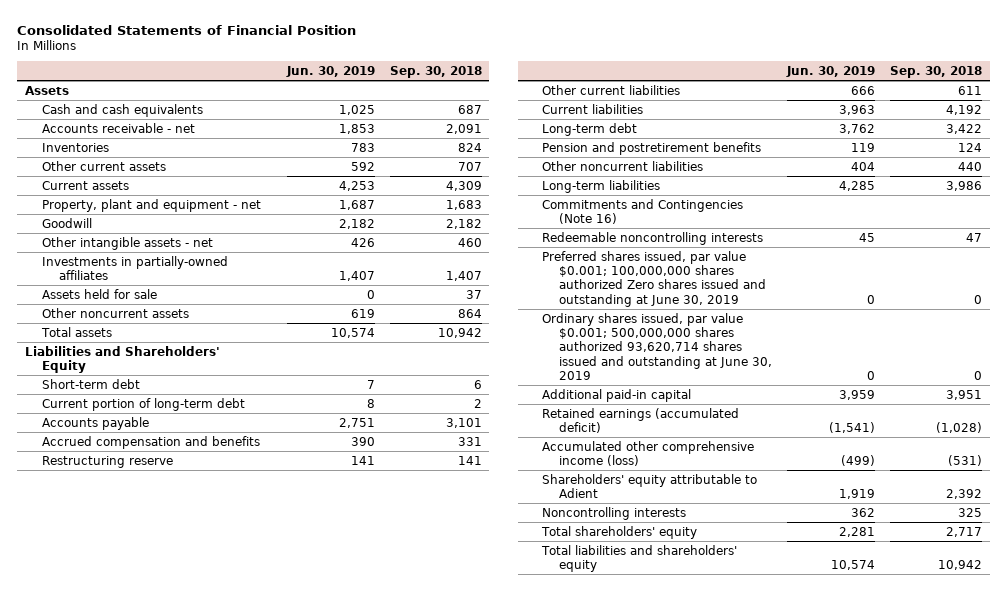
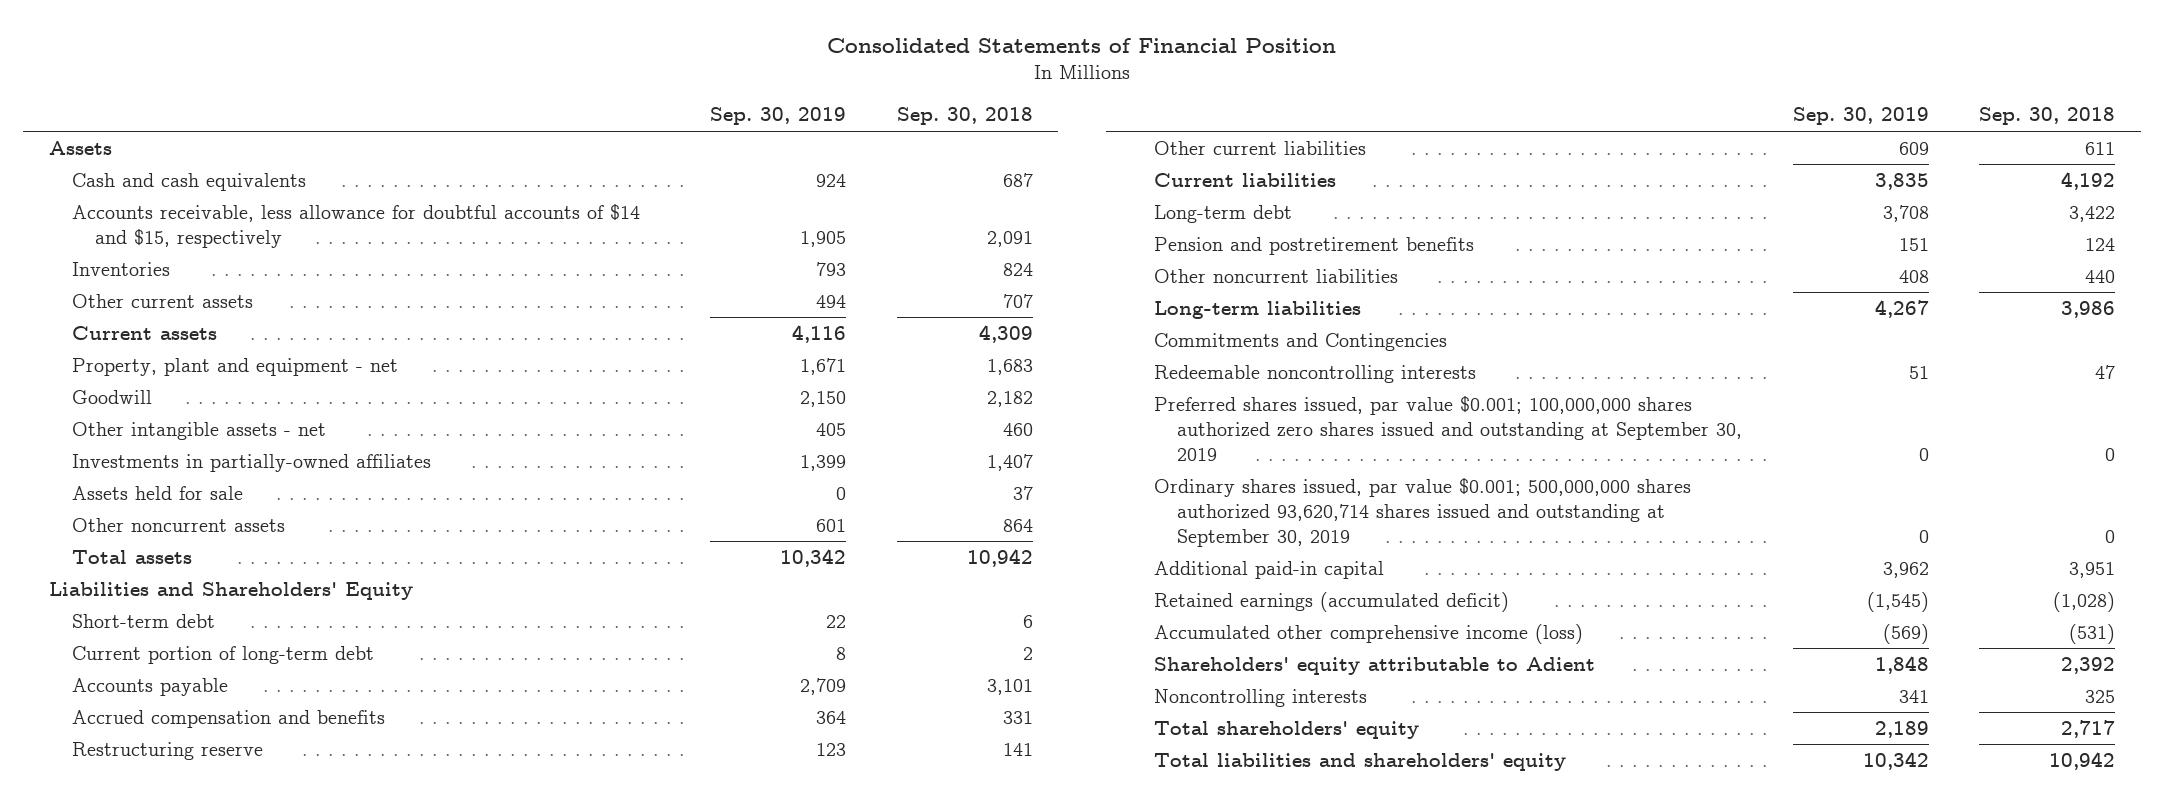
[285,65,375,77] Jun. 30, 2019 -> none
none -> [710,107,847,126] Sep. 30, 2019
[41,122,195,133] Accounts receivable - net -> [71,203,640,248] Accounts receivable, less allowance for doubtful accounts of $14 and $15, respectively
[541,198,743,224] Commitments and Contingencies (Note 16) -> [1154,332,1448,351] Commitments and Contingencies
[541,250,766,307] Preferred shares issued, par value $0.001; 100,000,000 shares authorized Zero shares issued and outstanding at June 30, 2019 -> [1154,395,1743,461] Preferred shares issued, par value $0.001; 100,000,000 shares authorized zero shares issued and outstanding at September 30, 2019
[541,312,772,380] Ordinary shares issued, par value $0.001; 500,000,000 shares authorized 93,620,714 shares issued and outstanding at June 30, 2019 -> [1154,477,1692,547] Ordinary shares issued, par value $0.001; 500,000,000 shares authorized 93,620,714 shares issued and outstanding at September 30, 2019

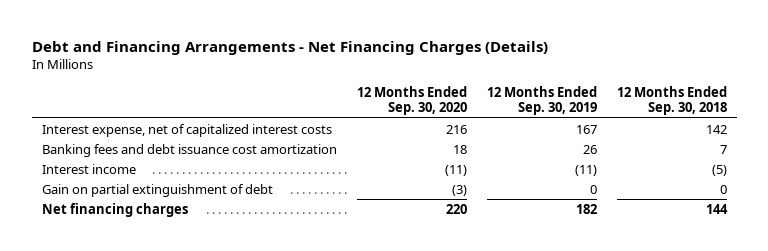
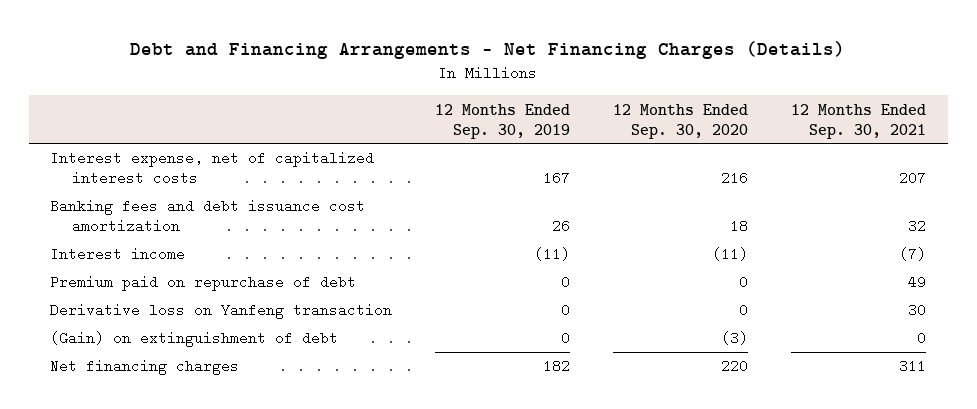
[616,85,727,116] 12 Months Ended Sep. 30, 2018 -> none
none -> [791,103,927,139] 12 Months Ended Sep. 30, 2021
none -> [50,275,357,292] Premium paid on repurchase of debt
none -> [50,303,393,320] Derivative loss on Yanfeng transaction
[41,183,273,197] Gain on partial extinguishment of debt -> [50,331,339,348] (Gain) on extinguishment of debt

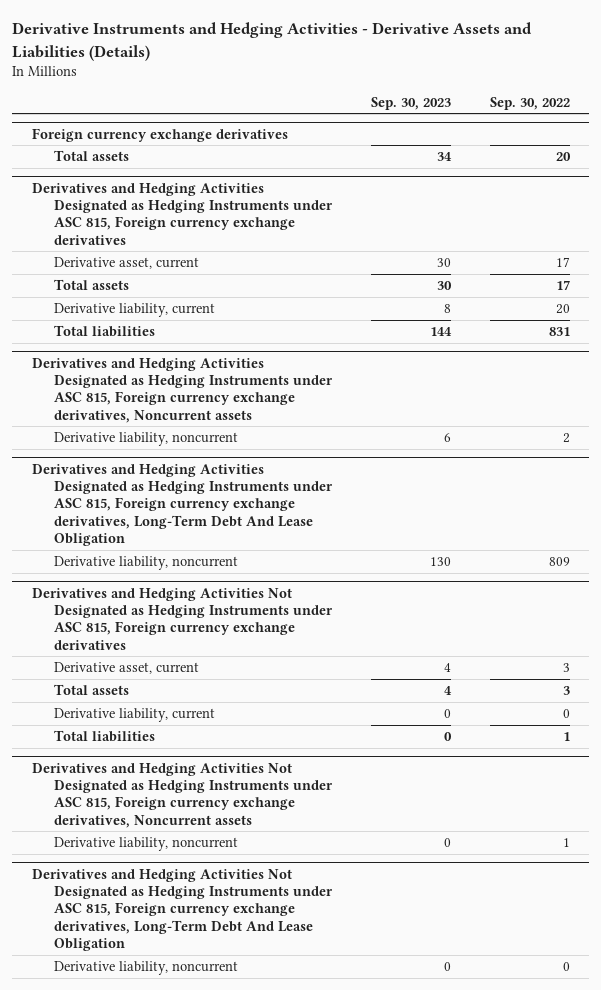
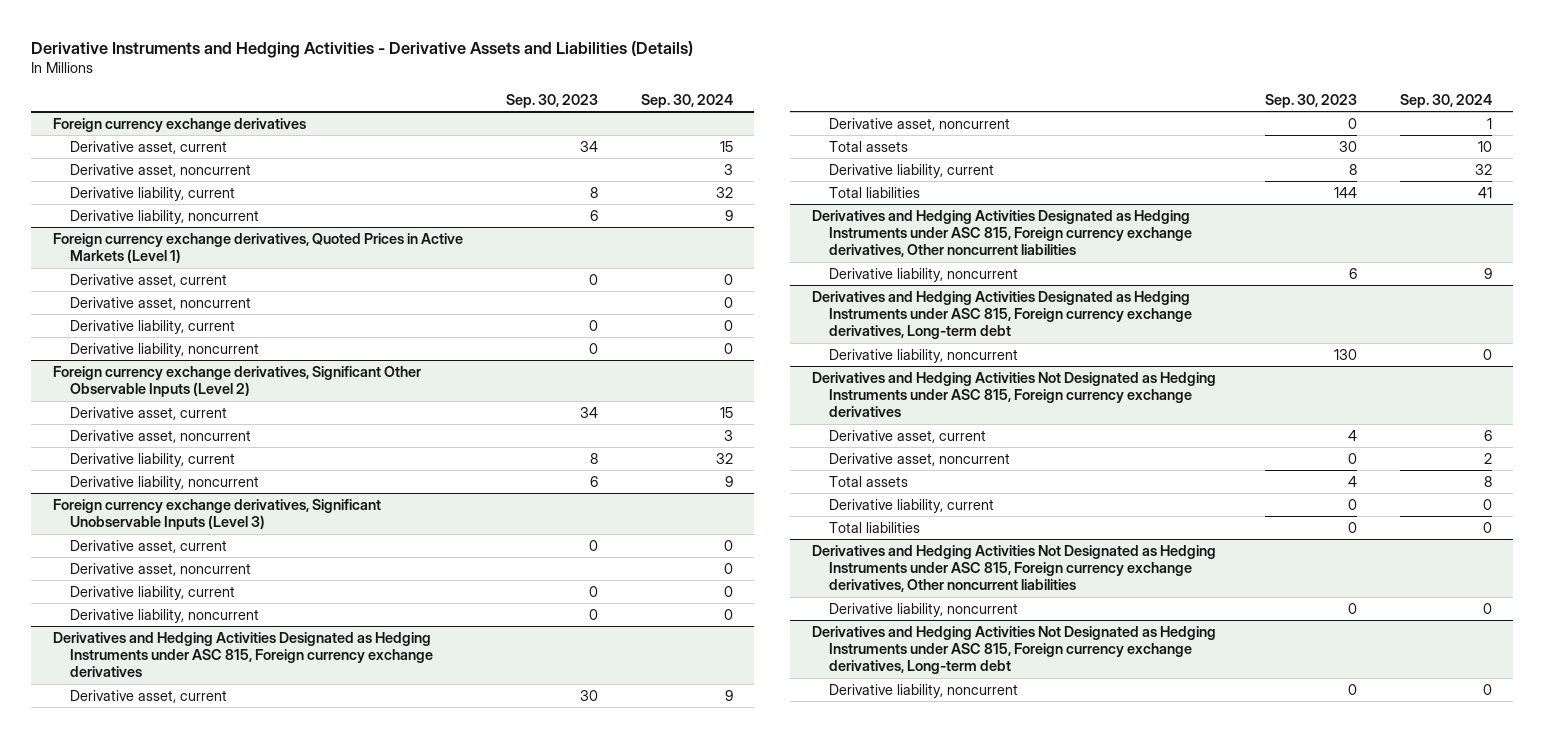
[489,96,570,110] Sep. 30, 2022 -> none
none -> [640,93,733,108] Sep. 30, 2024
[53,149,129,161] Total assets -> none
none -> [70,140,228,154] Derivative asset, current
none -> [70,163,252,177] Derivative asset, noncurrent
none -> [70,186,236,201] Derivative liability, current
none -> [70,209,260,224] Derivative liability, noncurrent
none -> [52,232,463,264] Foreign currency exchange derivatives, Quoted Prices in Active Markets (Level 1)
none -> [70,273,228,287] Derivative asset, current
none -> [70,296,252,310] Derivative asset, noncurrent
none -> [70,319,236,334] Derivative liability, current
none -> [70,342,260,357] Derivative liability, noncurrent
none -> [52,365,421,398] Foreign currency exchange derivatives, Significant Other Observable Inputs (Level 2)
none -> [70,406,228,420] Derivative asset, current
none -> [70,429,252,443] Derivative asset, noncurrent
none -> [70,452,236,467] Derivative liability, current
none -> [70,475,260,490] Derivative liability, noncurrent
none -> [52,498,381,531] Foreign currency exchange derivatives, Significant Unobservable Inputs (Level 3)
none -> [70,539,228,553] Derivative asset, current
none -> [70,562,252,576] Derivative asset, noncurrent
none -> [70,585,236,600] Derivative liability, current
none -> [70,608,260,623] Derivative liability, noncurrent
none -> [829,117,1011,131] Derivative asset, noncurrent
[31,357,333,423] Derivatives and Hedging Activities Designated as Hedging Instruments under ASC 815, Foreign currency exchange derivatives, Noncurrent assets -> [811,209,1193,258] Derivatives and Hedging Activities Designated as Hedging Instruments under ASC 815, Foreign currency exchange derivatives, Other noncurrent liabilities
[31,463,333,546] Derivatives and Hedging Activities Designated as Hedging Instruments under ASC 815, Foreign currency exchange derivatives, Long-Term Debt And Lease Obligation -> [811,290,1193,340] Derivatives and Hedging Activities Designated as Hedging Instruments under ASC 815, Foreign currency exchange derivatives, Long-term debt
none -> [829,452,1011,466] Derivative asset, noncurrent
[31,762,333,828] Derivatives and Hedging Activities Not Designated as Hedging Instruments under ASC 815, Foreign currency exchange derivatives, Noncurrent assets -> [811,544,1216,593] Derivatives and Hedging Activities Not Designated as Hedging Instruments under ASC 815, Foreign currency exchange derivatives, Other noncurrent liabilities
[31,868,333,951] Derivatives and Hedging Activities Not Designated as Hedging Instruments under ASC 815, Foreign currency exchange derivatives, Long-Term Debt And Lease Obligation -> [811,625,1216,675] Derivatives and Hedging Activities Not Designated as Hedging Instruments under ASC 815, Foreign currency exchange derivatives, Long-term debt

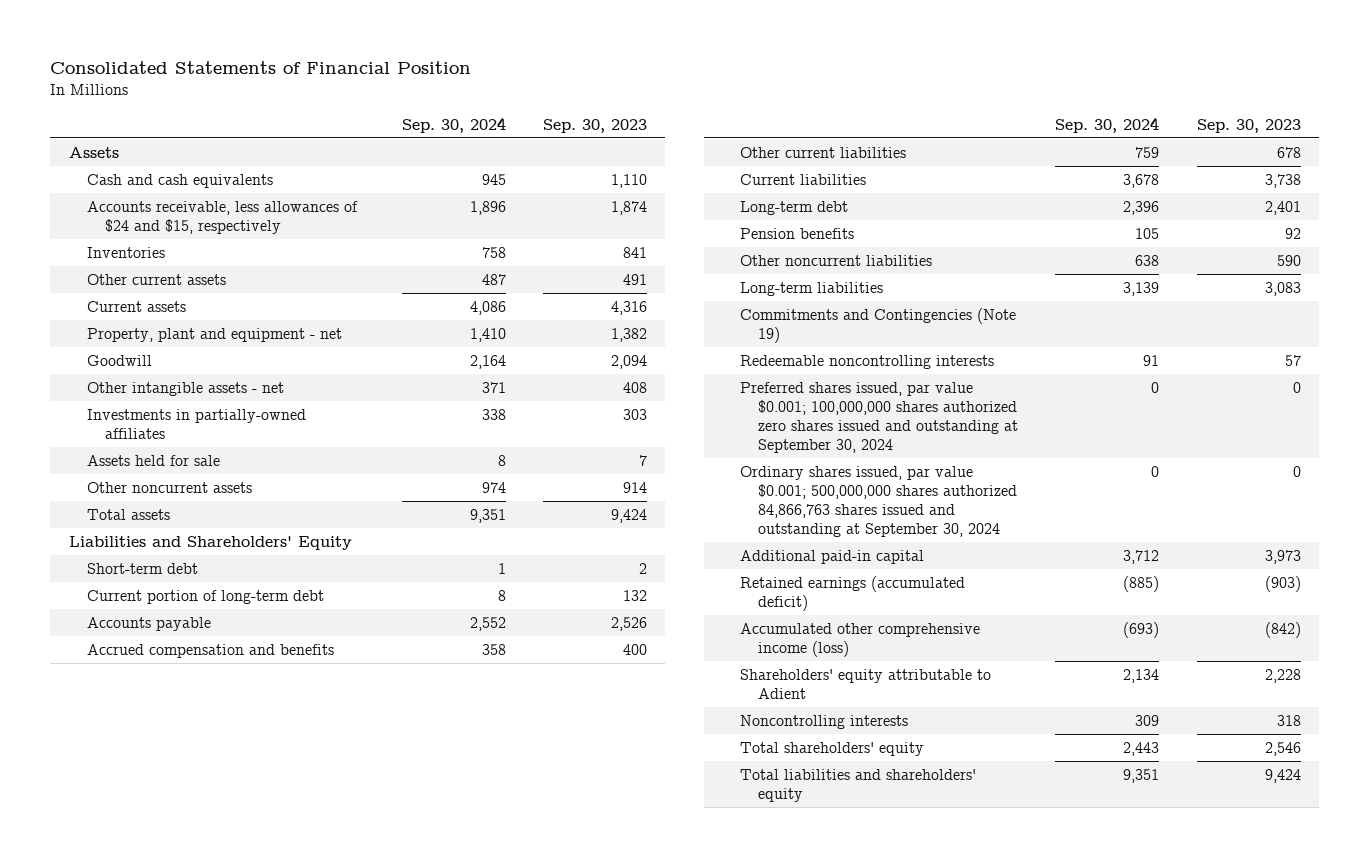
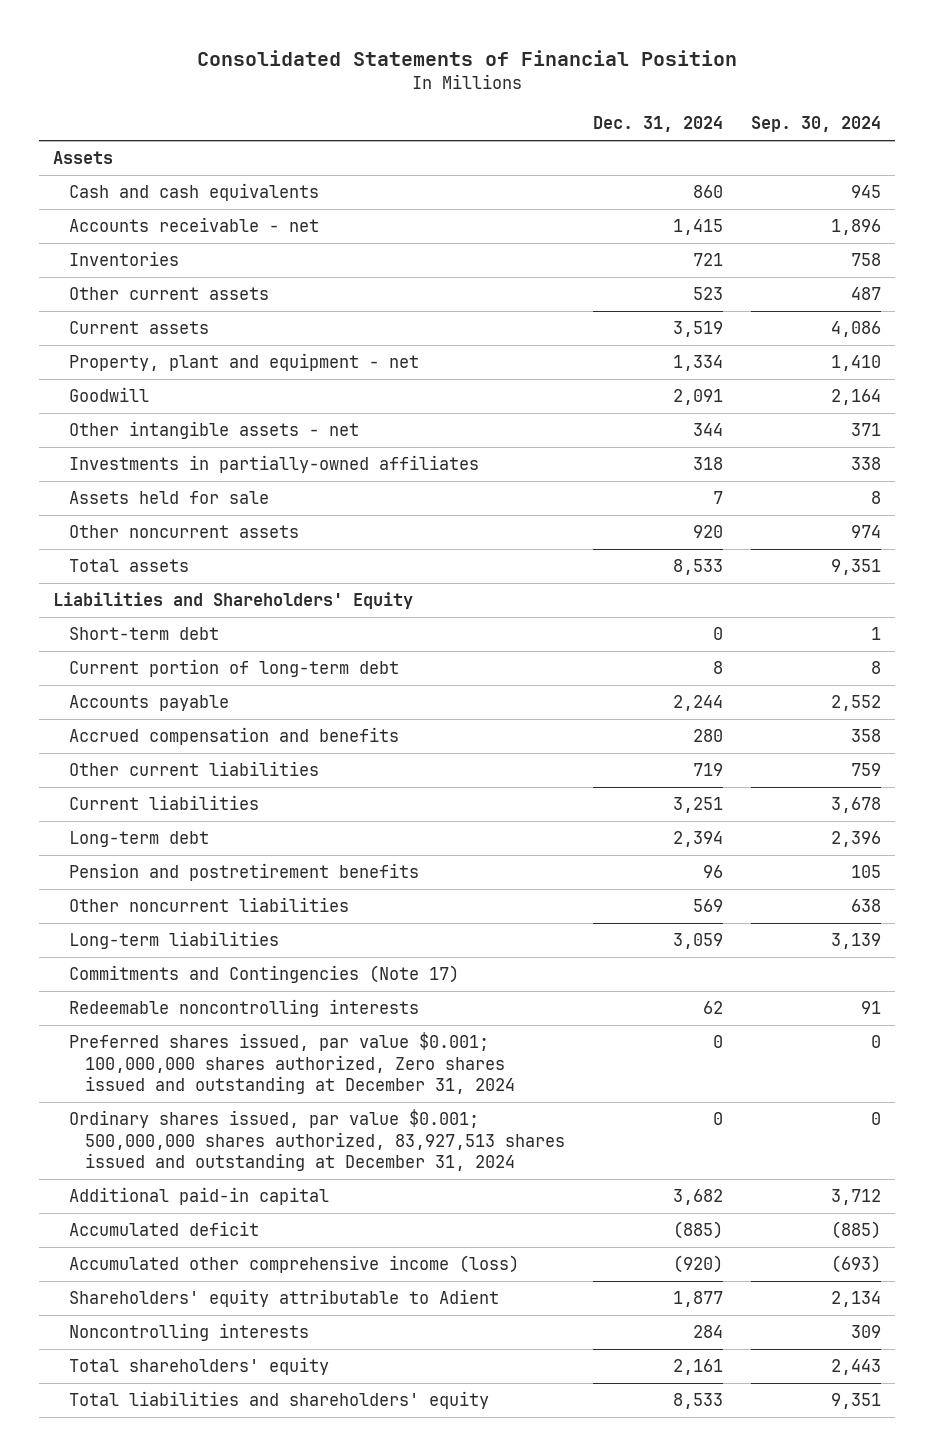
[542,118,647,133] Sep. 30, 2023 -> none
none -> [593,116,724,133] Dec. 31, 2024
[86,201,358,234] Accounts receivable, less allowances of $24 and $15, respectively -> [69,217,320,233] Accounts receivable - net
[740,228,855,240] Pension benefits -> [69,863,420,882] Pension and postretirement benefits
[740,308,1017,343] Commitments and Contingencies (Note 19) -> [69,965,460,984] Commitments and Contingencies (Note 17)
[740,382,1019,453] Preferred shares issued, par value $0.001; 100,000,000 shares authorized zero shares issued and outstanding at September 30, 2024 -> [69,1032,516,1094] Preferred shares issued, par value $0.001; 100,000,000 shares authorized, Zero shares issued and outstanding at December 31, 2024
[740,466,1018,537] Ordinary shares issued, par value $0.001; 500,000,000 shares authorized 84,866,763 shares issued and outstanding at September 30, 2024 -> [69,1109,566,1171] Ordinary shares issued, par value $0.001; 500,000,000 shares authorized, 83,927,513 shares issued and outstanding at December 31, 2024
[740,576,966,611] Retained earnings (accumulated deficit) -> [69,1221,260,1237] Accumulated deficit

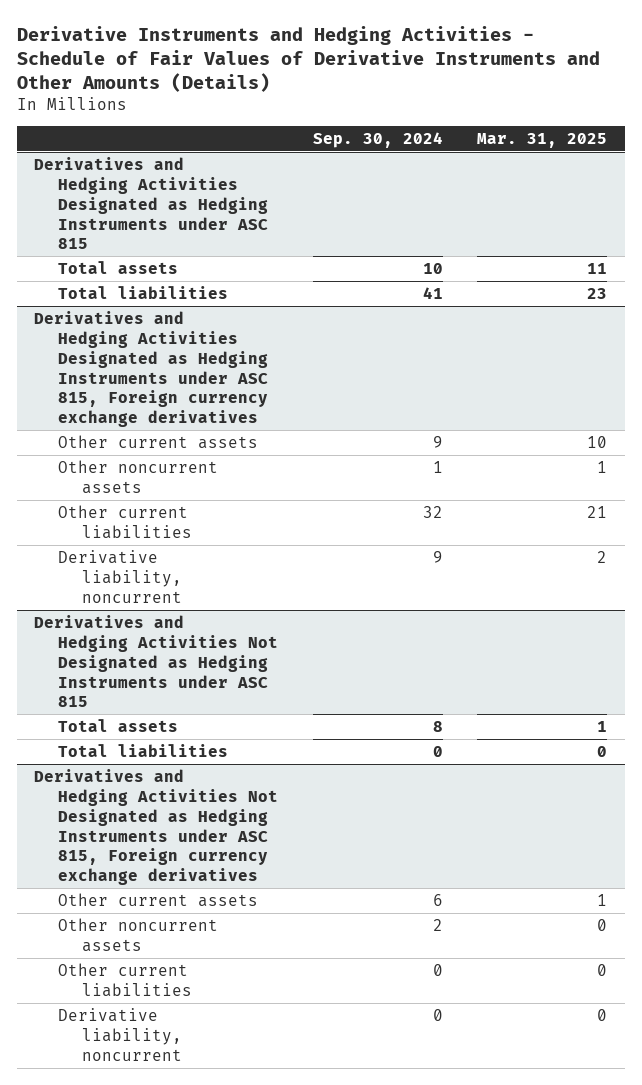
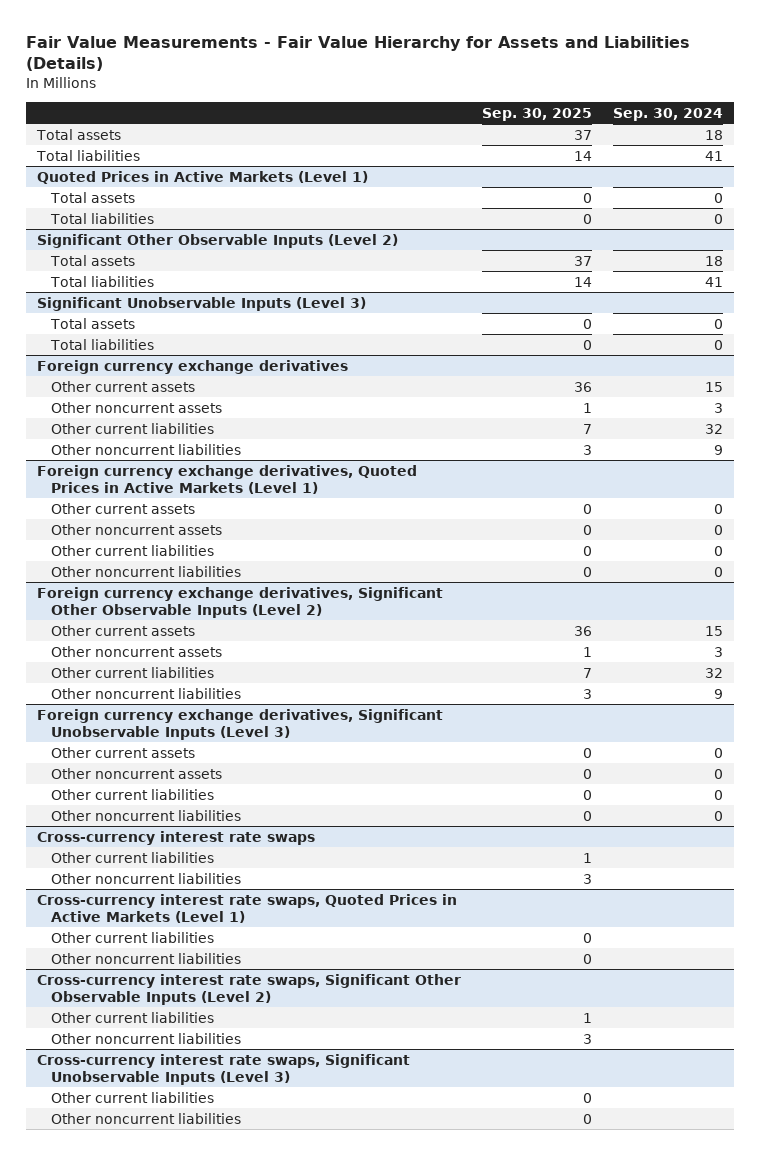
[16,26,600,93] Derivative Instruments and Hedging Activities - Schedule of Fair Values of Derivative Instruments and Other Amounts (Details) -> [26,35,691,72] Fair Value Measurements - Fair Value Hierarchy for Assets and Liabilities (Details)
[477,132,608,148] Mar. 31, 2025 -> none
none -> [481,107,592,121] Sep. 30, 2025
[34,156,269,250] Derivatives and Hedging Activities Designated as Hedging Instruments under ASC 815 -> none
[422,262,443,274] 10 -> [705,129,724,140] 18
[34,310,269,428] Derivatives and Hedging Activities Designated as Hedging Instruments under ASC 815, Foreign currency exchange derivatives -> none
[58,434,259,449] Other current assets -> none
[58,459,219,494] Other noncurrent assets -> none
[58,504,193,539] Other current liabilities -> none
[58,549,183,603] Derivative liability, noncurrent -> none
[34,614,279,708] Derivatives and Hedging Activities Not Designated as Hedging Instruments under ASC 815 -> none
none -> [36,170,368,184] Quoted Prices in Active Markets (Level 1)
[432,720,443,732] 8 -> [714,192,724,203] 0
[34,768,279,886] Derivatives and Hedging Activities Not Designated as Hedging Instruments under ASC 815, Foreign currency exchange derivatives -> none
none -> [36,233,398,248] Significant Other Observable Inputs (Level 2)
none -> [50,254,136,266] Total assets
none -> [50,275,155,287] Total liabilities
none -> [36,296,366,311] Significant Unobservable Inputs (Level 3)
none -> [50,317,136,329] Total assets
none -> [50,338,155,350] Total liabilities
none -> [36,359,348,374] Foreign currency exchange derivatives
[432,893,443,906] 6 -> [705,381,724,392] 15
[432,918,443,931] 2 -> [714,402,724,413] 3
none -> [51,422,215,434] Other current liabilities
none -> [51,443,242,455] Other noncurrent liabilities
none -> [36,464,417,494] Foreign currency exchange derivatives, Quoted Prices in Active Markets (Level 1)
none -> [51,502,196,514] Other current assets
none -> [51,523,223,535] Other noncurrent assets
[58,1007,183,1061] Derivative liability, noncurrent -> [51,565,242,577] Other noncurrent liabilities
none -> [36,586,443,618] Foreign currency exchange derivatives, Significant Other Observable Inputs (Level 2)
none -> [51,624,196,636] Other current assets
none -> [51,645,223,657] Other noncurrent assets
none -> [51,666,215,678] Other current liabilities
none -> [51,687,242,699] Other noncurrent liabilities
none -> [36,708,443,740] Foreign currency exchange derivatives, Significant Unobservable Inputs (Level 3)
none -> [51,746,196,758] Other current assets
none -> [51,767,223,779] Other noncurrent assets
none -> [51,788,215,800] Other current liabilities
none -> [51,809,242,821] Other noncurrent liabilities
none -> [36,830,315,845] Cross-currency interest rate swaps
none -> [51,851,215,863] Other current liabilities
none -> [51,872,242,884] Other noncurrent liabilities
none -> [36,893,457,923] Cross-currency interest rate swaps, Quoted Prices in Active Markets (Level 1)
none -> [51,931,215,943] Other current liabilities
none -> [51,952,242,964] Other noncurrent liabilities
none -> [36,973,461,1005] Cross-currency interest rate swaps, Significant Other Observable Inputs (Level 2)
none -> [51,1011,215,1023] Other current liabilities
none -> [51,1032,242,1044] Other noncurrent liabilities
none -> [36,1053,410,1085] Cross-currency interest rate swaps, Significant Unobservable Inputs (Level 3)
none -> [51,1091,215,1103] Other current liabilities
none -> [51,1112,242,1124] Other noncurrent liabilities

